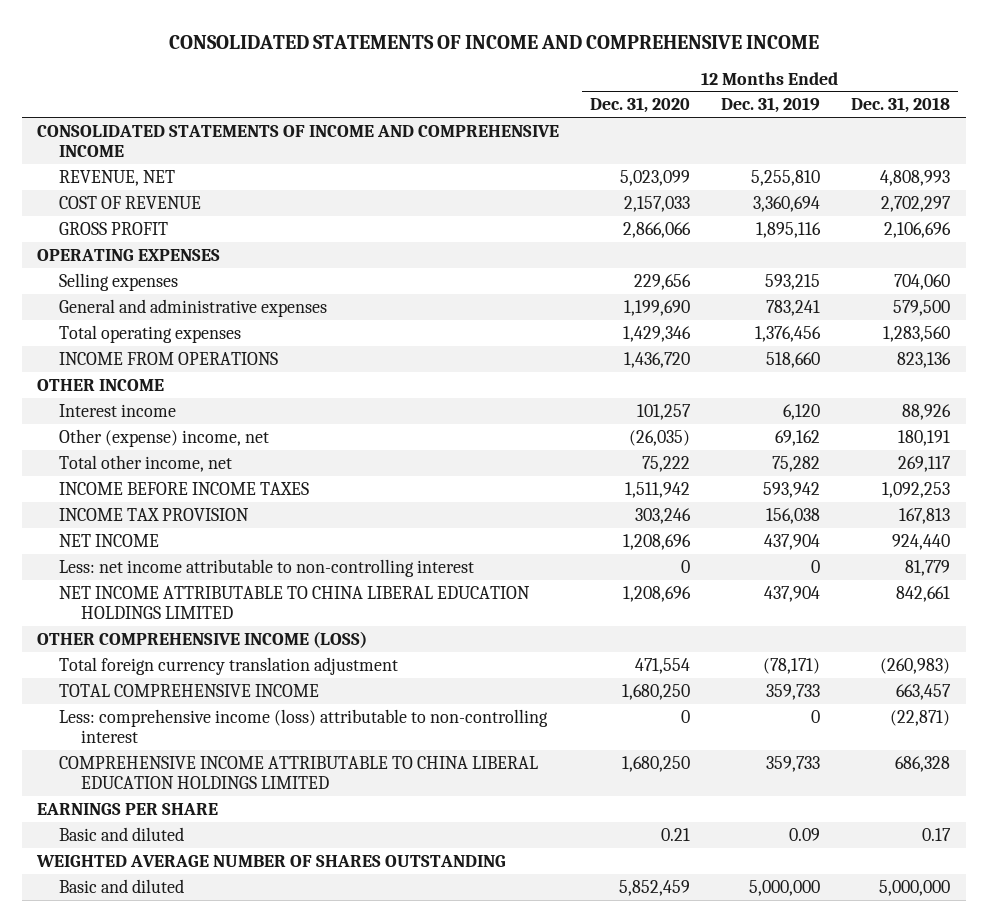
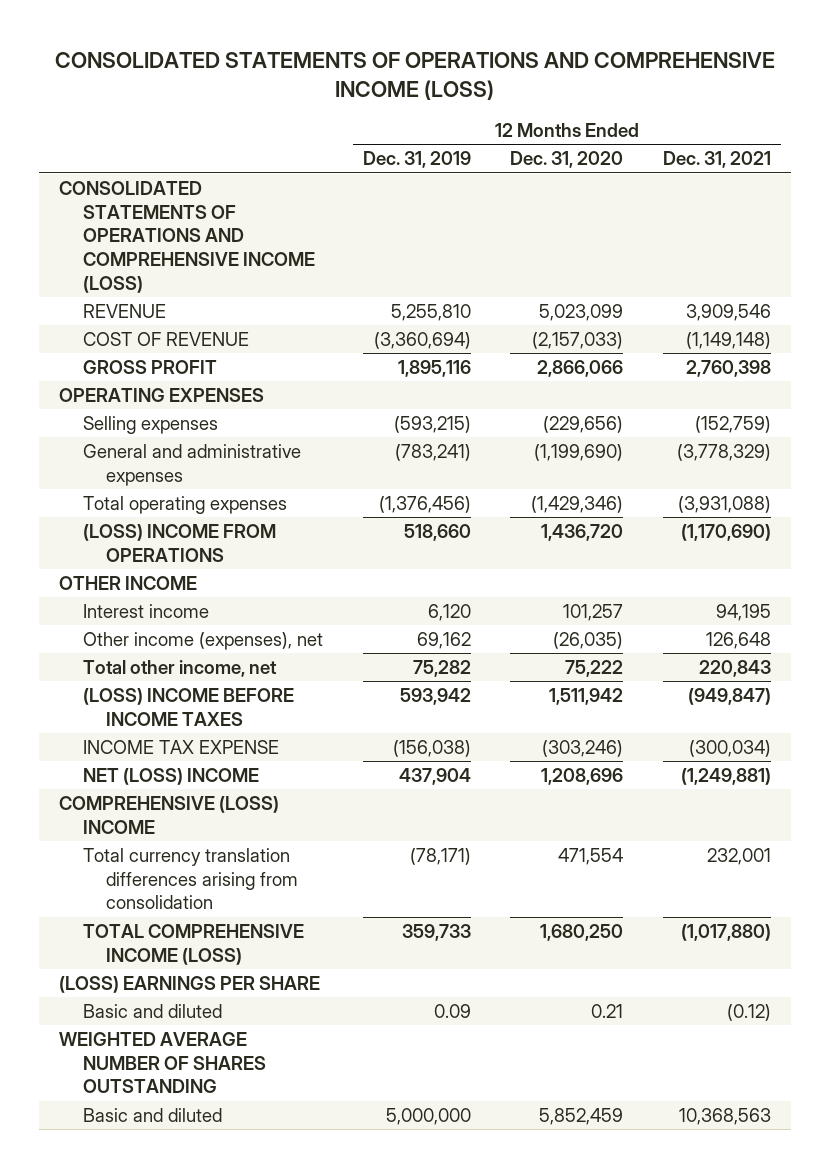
[168,34,819,49] CONSOLIDATED STATEMENTS OF INCOME AND COMPREHENSIVE INCOME -> [55,52,776,101] CONSOLIDATED STATEMENTS OF OPERATIONS AND COMPREHENSIVE INCOME (LOSS)
[851,97,951,114] Dec. 31, 2018 -> none
none -> [663,151,772,169] Dec. 31, 2021
[37,124,560,158] CONSOLIDATED STATEMENTS OF INCOME AND COMPREHENSIVE INCOME -> [59,181,315,293] CONSOLIDATED STATEMENTS OF OPERATIONS AND COMPREHENSIVE INCOME (LOSS)
[59,169,176,186] REVENUE, NET -> [82,304,166,319] REVENUE
[624,195,691,212] 2,157,033 -> [532,332,624,350] (2,157,033)
[753,195,821,212] 3,360,694 -> [373,332,471,350] (3,360,694)
[634,273,692,290] 229,656 -> [543,416,624,434] (229,656)
[765,273,821,290] 593,215 -> [393,416,471,434] (593,215)
[624,299,691,316] 1,199,690 -> [534,444,624,462] (1,199,690)
[766,299,821,316] 783,241 -> [394,444,471,462] (783,241)
[623,325,692,342] 1,429,346 -> [531,496,624,514] (1,429,346)
[755,325,822,342] 1,376,456 -> [378,496,471,514] (1,376,456)
[59,351,279,365] INCOME FROM OPERATIONS -> [82,524,276,562] (LOSS) INCOME FROM OPERATIONS
[59,428,270,447] Other (expense) income, net -> [82,632,323,651] Other income (expenses), net
[59,558,475,577] Less: net income attributable to non-controlling interest -> none
[59,585,531,620] NET INCOME ATTRIBUTABLE TO CHINA LIBERAL EDUCATION HOLDINGS LIMITED -> none
[59,683,320,697] TOTAL COMPREHENSIVE INCOME -> none
[59,708,549,744] Less: comprehensive income (loss) attributable to non-controlling interest -> none
[59,481,310,495] INCOME BEFORE INCOME TAXES -> [82,688,294,726] (LOSS) INCOME BEFORE INCOME TAXES
[59,507,250,521] INCOME TAX PROVISION -> [82,740,279,755] INCOME TAX EXPENSE
[635,507,692,524] 303,246 -> [542,740,624,758] (303,246)
[766,507,821,524] 156,038 -> [392,740,471,758] (156,038)
[59,533,160,547] NET INCOME -> [82,768,259,786] NET (LOSS) INCOME
[37,630,368,648] OTHER COMPREHENSIVE INCOME (LOSS) -> [59,796,280,834] COMPREHENSIVE (LOSS) INCOME
[59,656,399,675] Total foreign currency translation adjustment -> [82,848,299,910] Total currency translation differences arising from consolidation
[59,755,539,790] COMPREHENSIVE INCOME ATTRIBUTABLE TO CHINA LIBERAL EDUCATION HOLDINGS LIMITED -> [82,924,304,965] TOTAL COMPREHENSIVE INCOME (LOSS)
[37,802,219,815] EARNINGS PER SHARE -> [59,976,321,994] (LOSS) EARNINGS PER SHARE

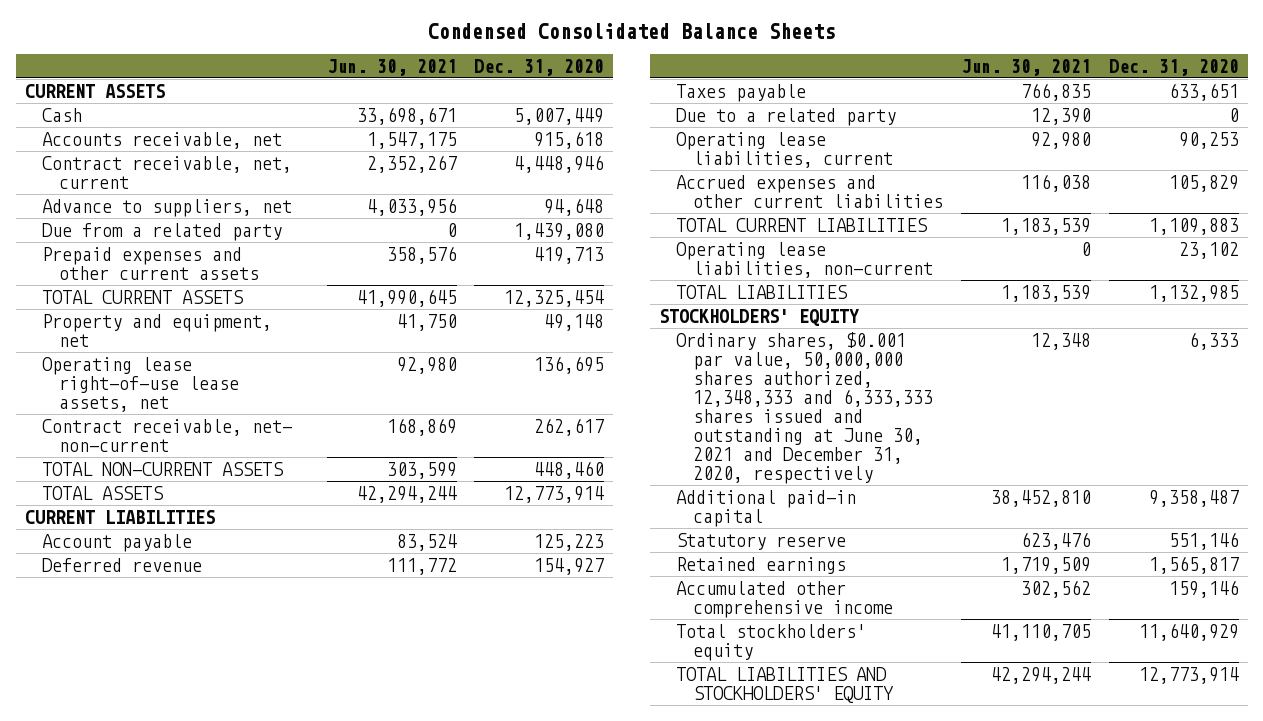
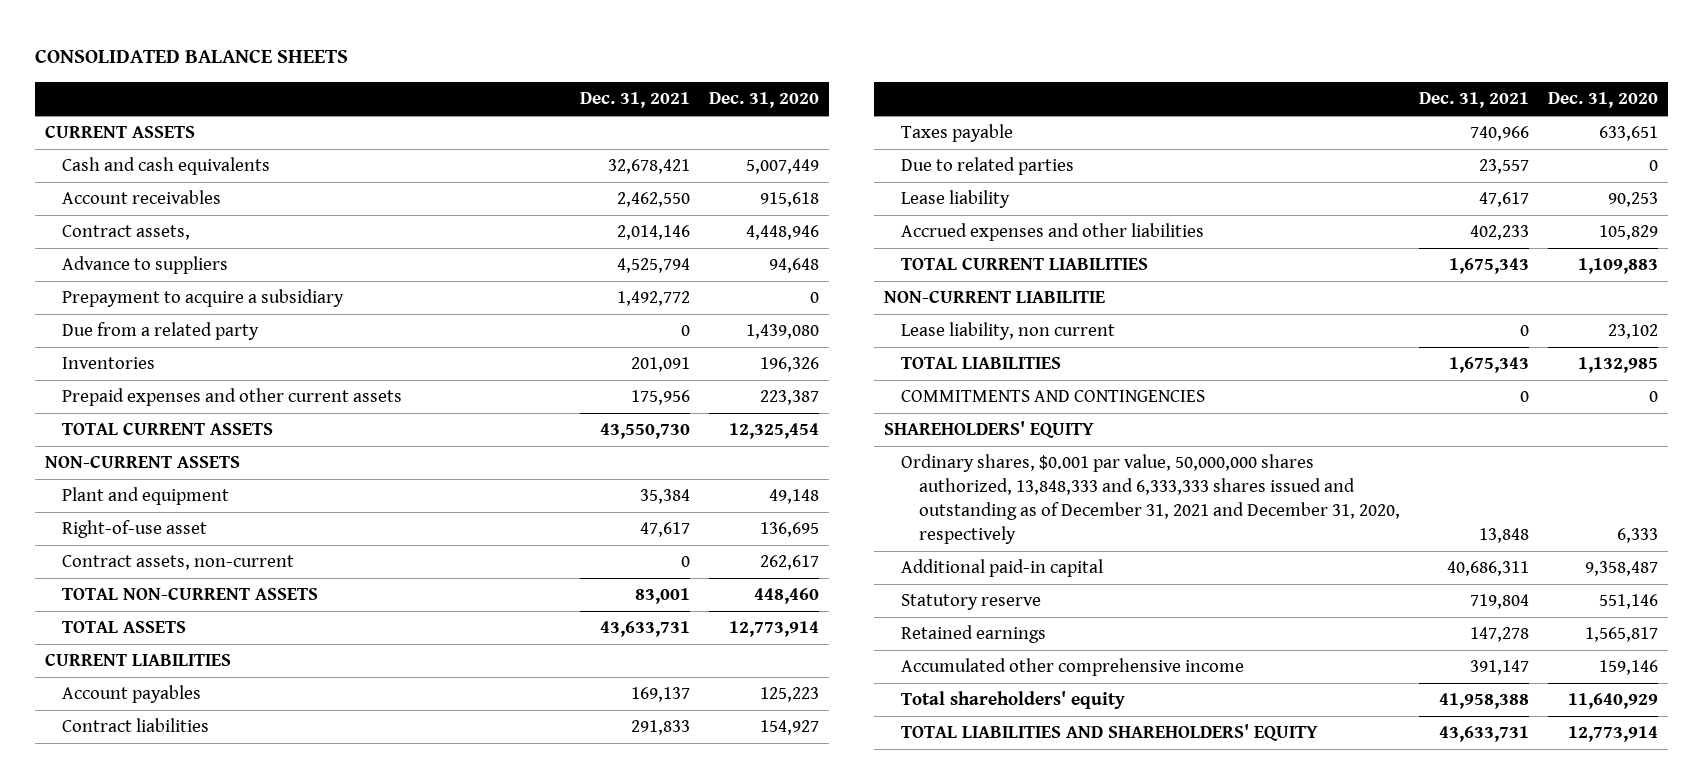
[427,22,835,39] Condensed Consolidated Balance Sheets -> [34,50,348,64] CONSOLIDATED BALANCE SHEETS
[326,58,457,76] Jun. 30, 2021 -> none
none -> [579,91,690,108] Dec. 31, 2021
[41,107,82,122] Cash -> [61,157,270,176] Cash and cash equivalents
[41,131,282,149] Accounts receivable, net -> [61,190,221,205] Account receivables
[41,155,292,189] Contract receivable, net, current -> [61,225,190,241] Contract assets,
[41,198,292,217] Advance to suppliers, net -> [61,256,228,275] Advance to suppliers
none -> [61,289,344,308] Prepayment to acquire a subsidiary
none -> [61,357,155,370] Inventories
[534,246,605,264] 419,713 -> [759,390,819,406] 223,387
none -> [44,455,240,469] NON-CURRENT ASSETS
[41,313,272,347] Property and equipment, net -> [61,487,229,506] Plant and equipment
[41,356,239,412] Operating lease right-of-use lease assets, net -> [61,520,207,539] Right-of-use asset
[41,418,292,452] Contract receivable, net- non-current -> [61,555,294,571] Contract assets, non-current
[41,533,192,552] Account payable -> [61,685,201,704] Account payables
[41,557,202,572] Deferred revenue -> [61,718,209,733] Contract liabilities
[676,107,897,126] Due to a related party -> [901,157,1075,176] Due to related parties
[676,131,894,168] Operating lease liabilities, current -> [901,190,1011,209] Lease liability
[676,174,944,208] Accrued expenses and other current liabilities -> [901,223,1205,242] Accrued expenses and other liabilities
none -> [883,290,1105,304] NON-CURRENT LIABILITIE
[676,241,934,278] Operating lease liabilities, non-current -> [901,322,1116,341] Lease liability, non current
none -> [901,390,1206,403] COMMITMENTS AND CONTINGENCIES
[659,308,860,326] STOCKHOLDERS' EQUITY -> [883,421,1094,439] SHAREHOLDERS' EQUITY
[676,331,934,485] Ordinary shares, $0.001 par value, 50,000,000 shares authorized, 12,348,333 and 6,333,333 shares issued and outstanding at June 30, 2021 and December 31, 2020, respectively -> [901,454,1400,544] Ordinary shares, $0.001 par value, 50,000,000 shares authorized, 13,848,333 and 6,333,333 shares issued and outstanding as of December 31, 2021 and December 31, 2020, respectively
[676,623,867,661] Total stockholders' equity -> [901,691,1126,710] Total shareholders' equity
[676,666,895,703] TOTAL LIABILITIES AND STOCKHOLDERS' EQUITY -> [901,724,1319,742] TOTAL LIABILITIES AND SHAREHOLDERS' EQUITY

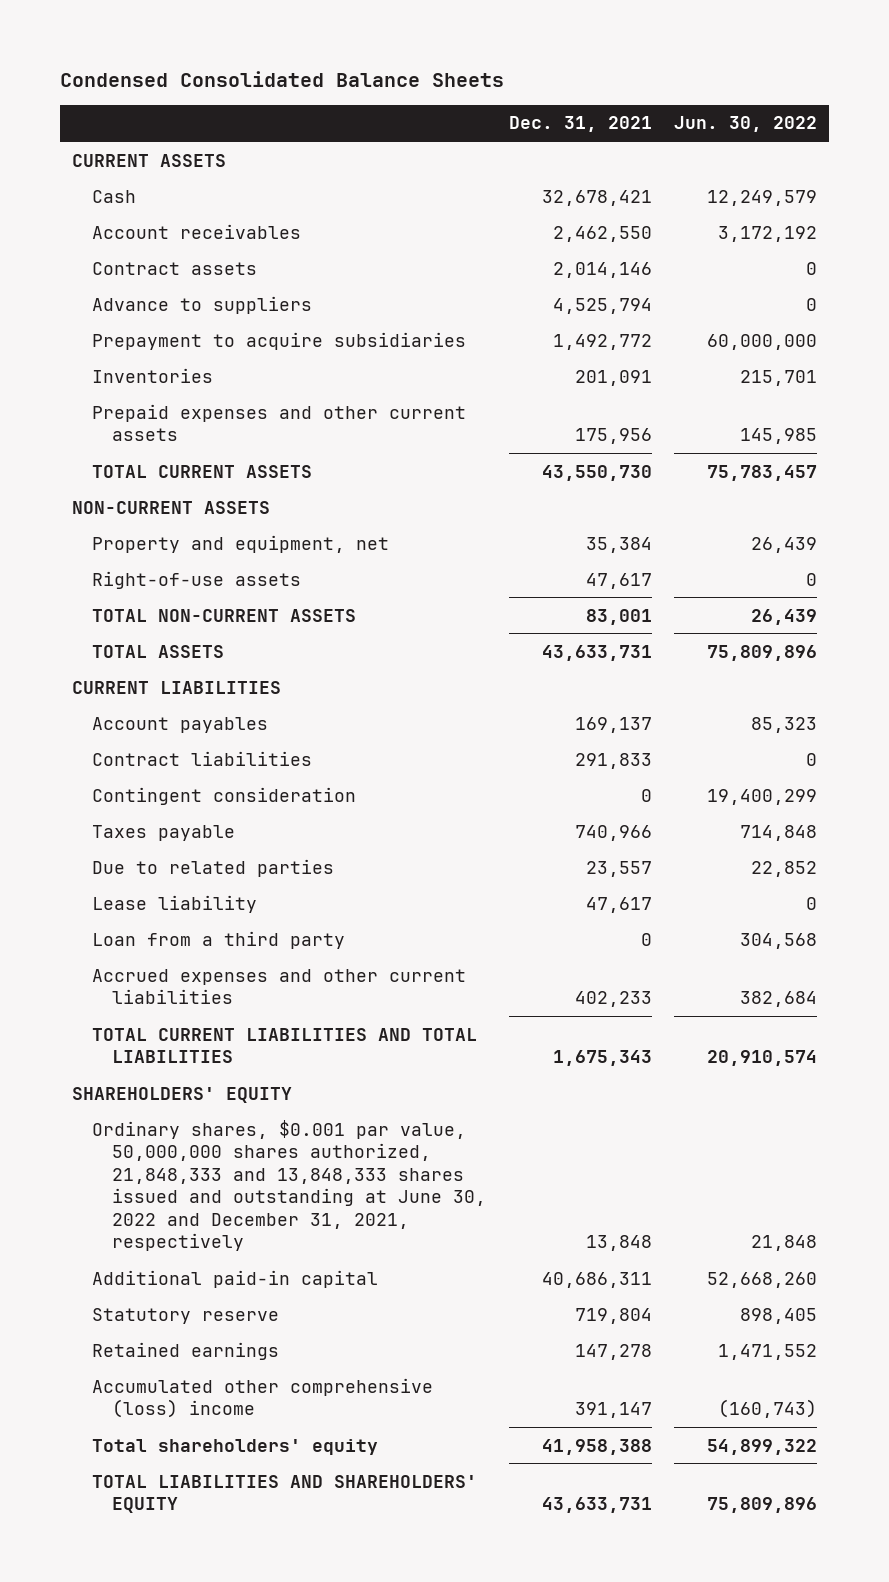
[34,50,348,64] CONSOLIDATED BALANCE SHEETS -> [60,71,505,88] Condensed Consolidated Balance Sheets
[708,91,819,108] Dec. 31, 2020 -> none
none -> [674,116,818,133] Jun. 30, 2022
[61,157,270,176] Cash and cash equivalents -> [91,189,136,203] Cash
[61,225,190,241] Contract assets, -> [91,261,257,275] Contract assets
[61,322,259,341] Due from a related party -> none
[61,289,344,308] Prepayment to acquire a subsidiary -> [91,331,466,350] Prepayment to acquire subsidiaries
[61,555,294,571] Contract assets, non-current -> none
[61,487,229,506] Plant and equipment -> [91,534,389,553] Property and equipment, net
[61,520,207,539] Right-of-use asset -> [91,570,301,589] Right-of-use assets
none -> [91,786,356,805] Contingent consideration
[901,257,1149,271] TOTAL CURRENT LIABILITIES -> none
[883,290,1105,304] NON-CURRENT LIABILITIE -> none
[901,322,1116,341] Lease liability, non current -> none
[901,390,1206,403] COMMITMENTS AND CONTINGENCIES -> none
none -> [91,930,345,949] Loan from a third party
[901,223,1205,242] Accrued expenses and other liabilities -> [91,968,466,1005] Accrued expenses and other current liabilities
[901,357,1062,370] TOTAL LIABILITIES -> [91,1027,477,1064] TOTAL CURRENT LIABILITIES AND TOTAL LIABILITIES
[901,454,1400,544] Ordinary shares, $0.001 par value, 50,000,000 shares authorized, 13,848,333 and 6,333,333 shares issued and outstanding as of December 31, 2021 and December 31, 2020, respectively -> [91,1119,486,1252] Ordinary shares, $0.001 par value, 50,000,000 shares authorized, 21,848,333 and 13,848,333 shares issued and outstanding at June 30, 2022 and December 31, 2021, respectively
[901,658,1245,677] Accumulated other comprehensive income -> [91,1377,433,1419] Accumulated other comprehensive (loss) income

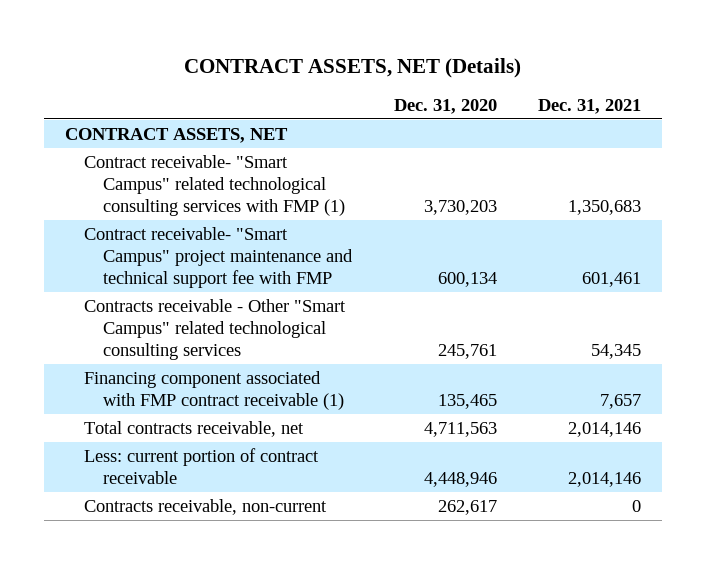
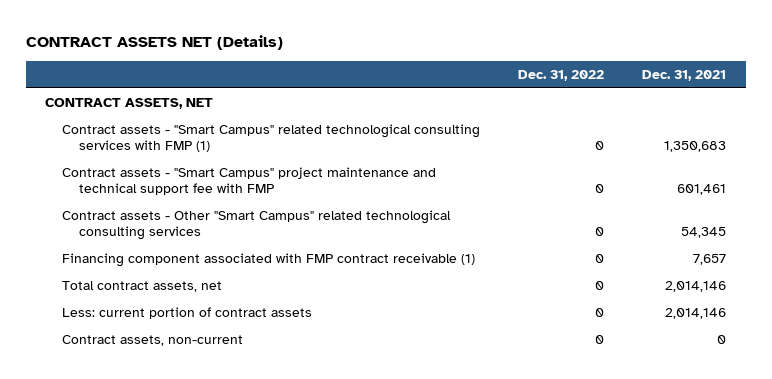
[183,57,521,78] CONTRACT ASSETS, NET (Details) -> [26,35,284,51] CONTRACT ASSETS NET (Details)
[393,98,497,114] Dec. 31, 2020 -> none
none -> [518,69,605,81] Dec. 31, 2022
[83,154,346,216] Contract receivable- "Smart Campus" related technological consulting services with FMP (1) -> [62,123,481,153] Contract assets - "Smart Campus" related technological consulting services with FMP (1)
[83,226,354,288] Contract receivable- "Smart Campus" project maintenance and technical support fee with FMP -> [62,166,437,196] Contract assets - "Smart Campus" project maintenance and technical support fee with FMP
[83,298,346,360] Contracts receivable - Other "Smart Campus" related technological consulting services -> [62,209,452,241] Contract assets - Other "Smart Campus" related technological consulting services
[83,420,304,437] Total contracts receivable, net -> [62,280,223,292] Total contract assets, net
[83,447,319,484] Less: current portion of contract receivable -> [62,306,313,319] Less: current portion of contract assets
[83,498,327,515] Contracts receivable, non-current -> [62,334,244,346] Contract assets, non-current

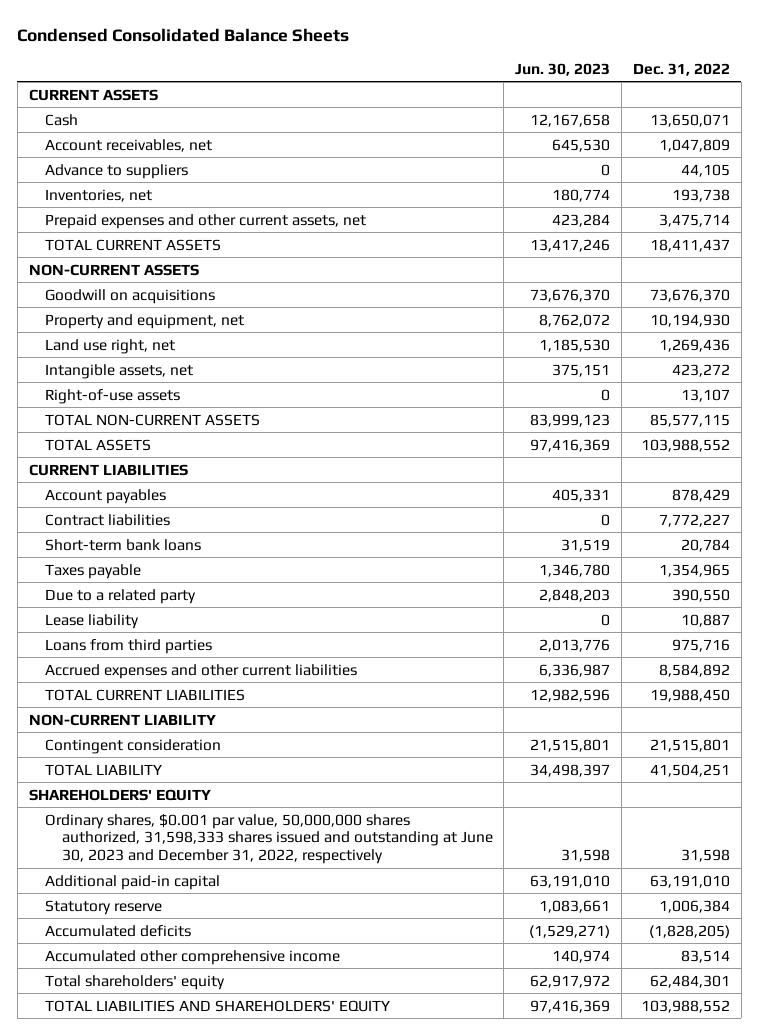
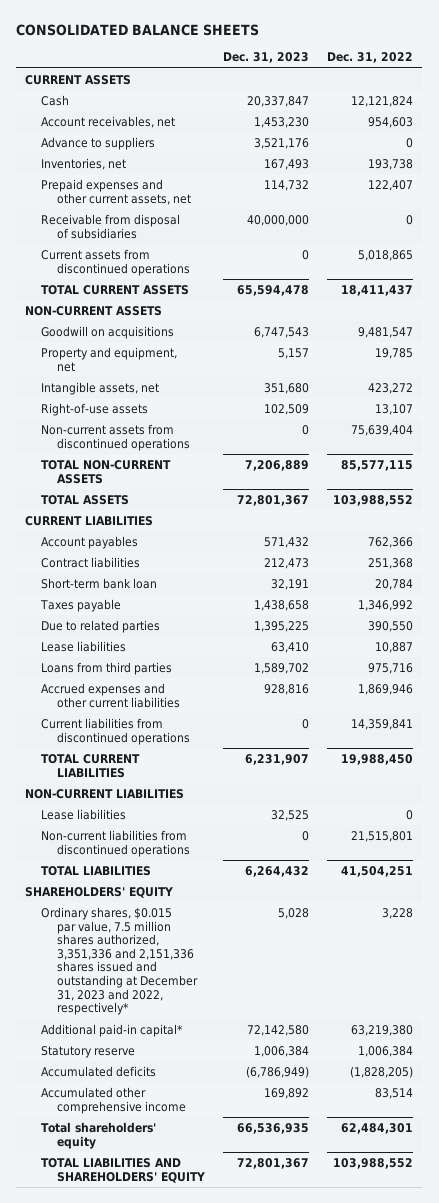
[17,27,350,42] Condensed Consolidated Balance Sheets -> [16,23,260,36] CONSOLIDATED BALANCE SHEETS
[515,62,611,76] Jun. 30, 2023 -> none
none -> [222,52,309,64] Dec. 31, 2023
[650,113,731,127] 13,650,071 -> [351,96,414,108] 12,121,824
[659,138,731,152] 1,047,809 -> [368,117,414,129] 954,603
[681,163,731,177] 44,105 -> [406,138,414,149] 0
[659,213,731,227] 3,475,714 -> [368,180,414,192] 122,407
none -> [41,214,181,239] Receivable from disposal of subsidiaries
none -> [41,249,190,276] Current assets from discontinued operations
[45,338,176,354] Land use right, net -> none
[650,288,731,302] 73,676,370 -> [358,327,414,339] 9,481,547
[650,313,731,327] 10,194,930 -> [375,348,414,360] 19,785
none -> [41,424,190,451] Non-current assets from discontinued operations
[672,488,731,502] 878,429 -> [368,537,414,549] 762,366
[659,513,731,527] 7,772,227 -> [368,558,414,570] 251,368
[45,538,202,551] Short-term bank loans -> [41,578,158,590] Short-term bank loan
[659,563,731,577] 1,354,965 -> [358,600,414,612] 1,346,992
[45,588,197,604] Due to a related party -> [41,620,161,634] Due to related parties
[45,613,140,629] Lease liability -> [41,641,127,653] Lease liabilities
[659,663,731,677] 8,584,892 -> [358,684,414,696] 1,869,946
none -> [41,718,190,745] Current liabilities from discontinued operations
[28,713,216,726] NON-CURRENT LIABILITY -> [25,789,185,800] NON-CURRENT LIABILITIES
none -> [41,809,127,821] Lease liabilities
[45,738,222,754] Contingent consideration -> [41,830,190,857] Non-current liabilities from discontinued operations
[45,763,163,776] TOTAL LIABILITY -> [41,866,152,877] TOTAL LIABILITIES
[45,813,493,864] Ordinary shares, $0.001 par value, 50,000,000 shares authorized, 31,598,333 shares issued and outstanding at June 30, 2023 and December 31, 2022, respectively -> [41,907,198,1016] Ordinary shares, $0.015 par value, 7.5 million shares authorized, 3,351,336 and 2,151,336 shares issued and outstanding at December 31, 2023 and 2022, respectively*
[681,848,731,862] 31,598 -> [382,908,414,920] 3,228
[45,874,221,890] Additional paid-in capital -> [41,1024,184,1038] Additional paid-in capital*
[650,874,731,888] 63,191,010 -> [351,1025,414,1037] 63,219,380

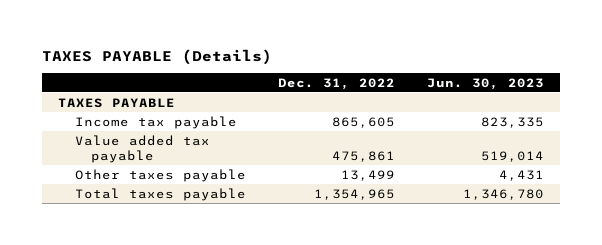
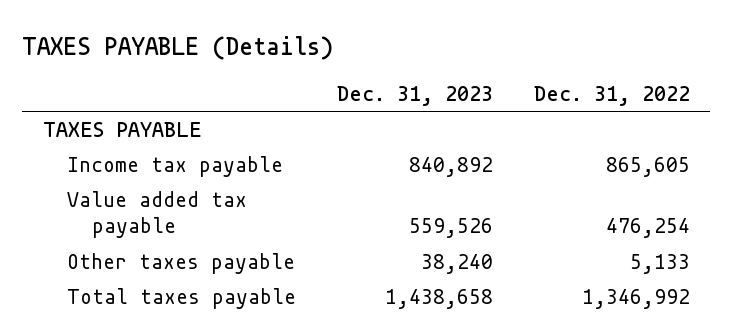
[426,77,544,90] Jun. 30, 2023 -> none
none -> [337,85,494,106] Dec. 31, 2023
[331,151,395,163] 475,861 -> [606,218,691,239] 476,254
[340,169,395,181] 13,499 -> [630,253,691,274] 5,133
[313,188,395,200] 1,354,965 -> [582,288,691,309] 1,346,992

